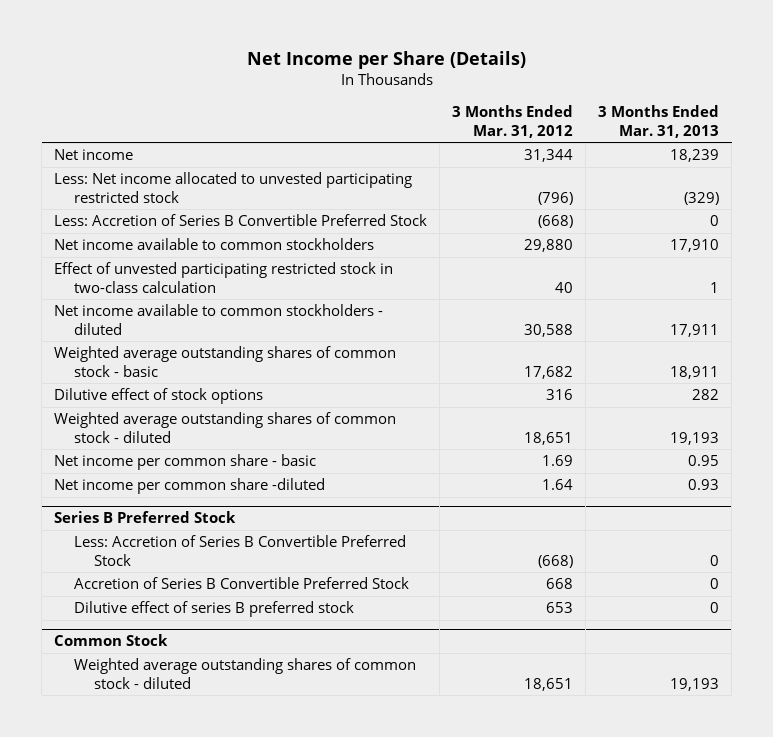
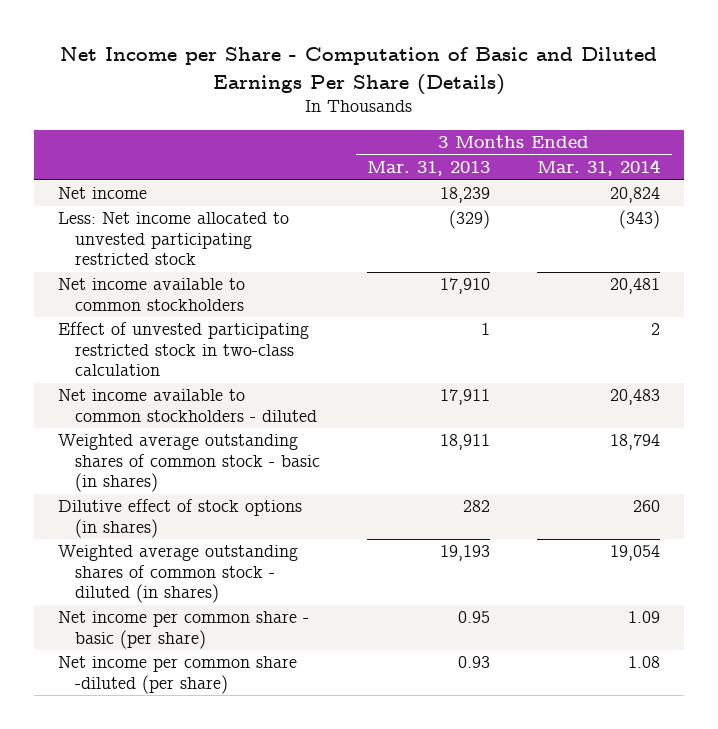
[246,50,526,69] Net Income per Share (Details) -> [60,47,658,95] Net Income per Share - Computation of Basic and Diluted Earnings Per Share (Details)
[452,105,574,138] 3 Months Ended Mar. 31, 2012 -> none
none -> [537,159,661,177] Mar. 31, 2014
[54,214,428,227] Less: Accretion of Series B Convertible Preferred Stock -> none
[54,511,237,524] Series B Preferred Stock -> none
[74,535,407,566] Less: Accretion of Series B Convertible Preferred Stock -> none
[74,577,410,590] Accretion of Series B Convertible Preferred Stock -> none
[74,601,355,618] Dilutive effect of series B preferred stock -> none
[54,634,169,647] Common Stock -> none
[74,658,417,689] Weighted average outstanding shares of common stock - diluted -> none
[54,346,397,377] Weighted average outstanding shares of common stock - basic -> [57,434,321,493] Weighted average outstanding shares of common stock - basic (in shares)
[54,388,264,405] Dilutive effect of stock options -> [57,499,302,538] Dilutive effect of stock options (in shares)
[54,412,397,443] Weighted average outstanding shares of common stock - diluted -> [57,545,298,604] Weighted average outstanding shares of common stock - diluted (in shares)
[54,454,317,471] Net income per common share - basic -> [57,611,309,649] Net income per common share - basic (per share)
[54,478,326,495] Net income per common share -diluted -> [57,656,297,694] Net income per common share -diluted (per share)

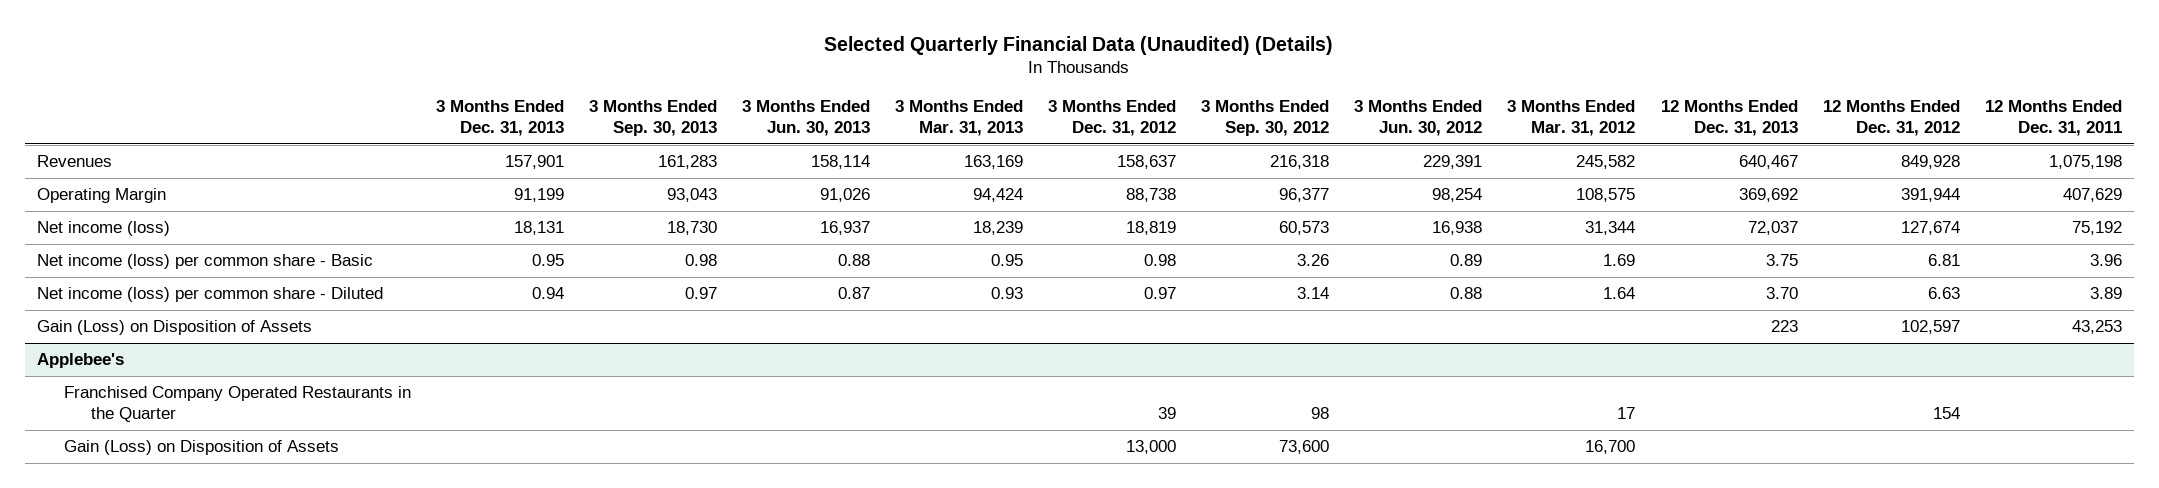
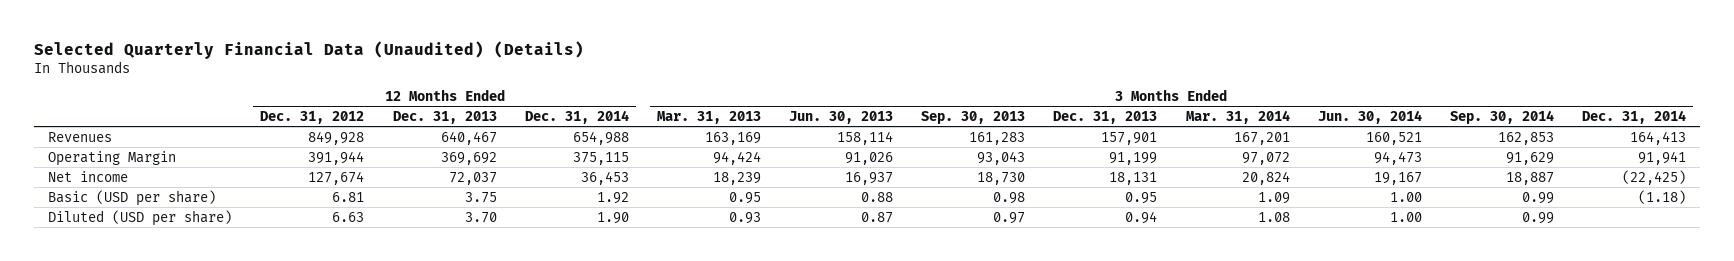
[1048,100,1177,137] 3 Months Ended Dec. 31, 2012 -> none
[1201,100,1330,137] 3 Months Ended Sep. 30, 2012 -> none
[1354,100,1483,137] 3 Months Ended Jun. 30, 2012 -> none
[1507,100,1636,137] 3 Months Ended Mar. 31, 2012 -> none
[1984,100,2122,137] 12 Months Ended Dec. 31, 2011 -> none
none -> [524,109,629,124] Dec. 31, 2014
none -> [1185,109,1290,124] Mar. 31, 2014
none -> [1317,109,1422,124] Jun. 30, 2014
none -> [1449,109,1554,124] Sep. 30, 2014
none -> [1582,109,1687,124] Dec. 31, 2014
[37,320,313,336] Gain (Loss) on Disposition of Assets -> none
[37,353,125,369] Applebee's -> none
[64,386,412,423] Franchised Company Operated Restaurants in the Quarter -> none
[64,440,340,456] Gain (Loss) on Disposition of Assets -> none
[37,221,171,237] Net income (loss) -> [48,170,129,182] Net income
[37,254,374,270] Net income (loss) per common share - Basic -> [48,189,217,206] Basic (USD per share)
[37,287,384,303] Net income (loss) per common share - Diluted -> [48,209,233,226] Diluted (USD per share)

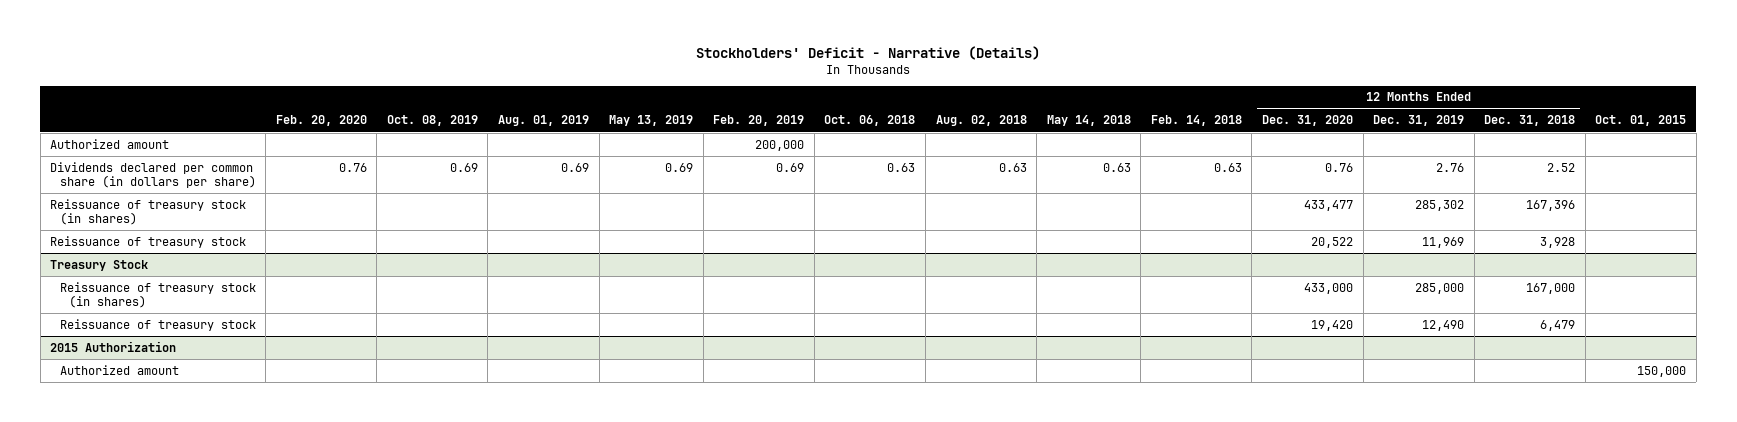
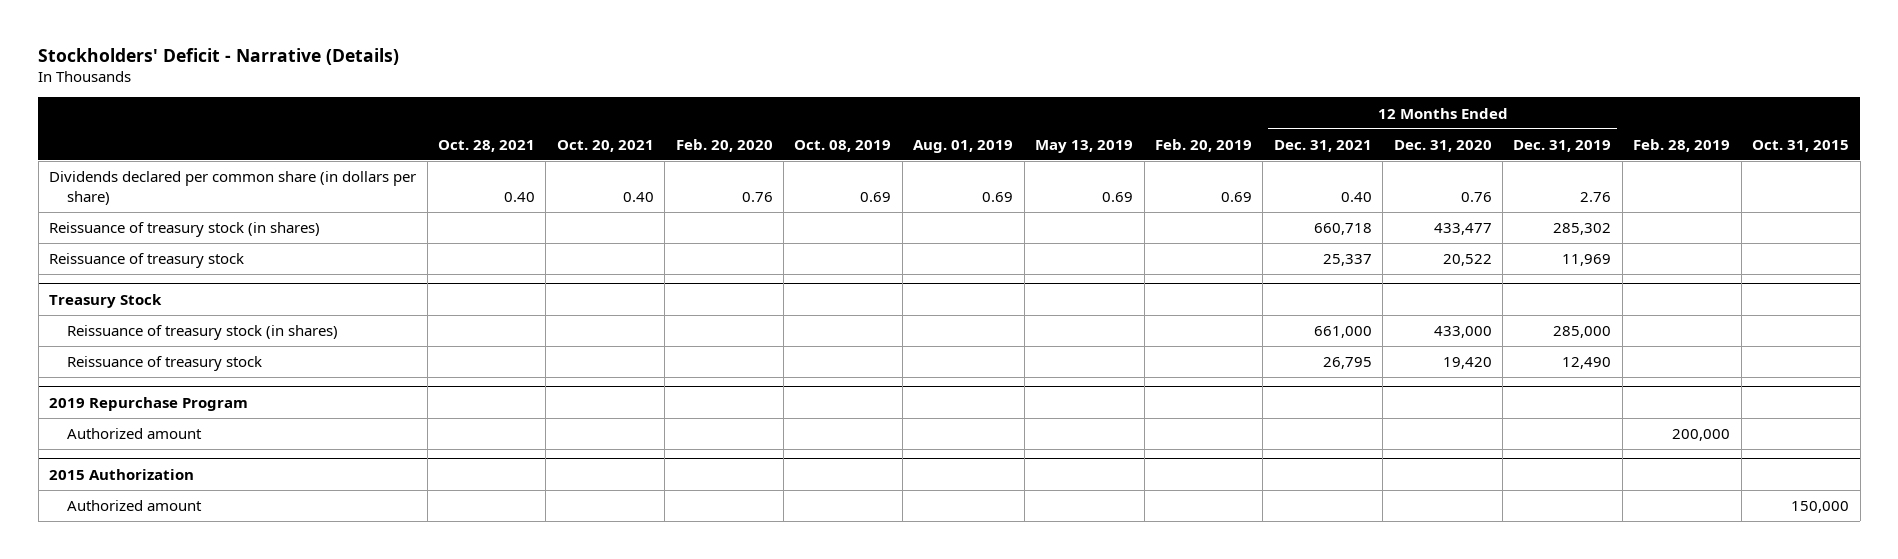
[824,115,916,127] Oct. 06, 2018 -> none
[935,115,1027,127] Aug. 02, 2018 -> none
[1046,115,1131,127] May 14, 2018 -> none
[1150,115,1242,127] Feb. 14, 2018 -> none
[1484,115,1576,127] Dec. 31, 2018 -> none
[1595,115,1687,127] Oct. 01, 2015 -> none
none -> [437,139,535,152] Oct. 28, 2021
none -> [556,139,654,152] Oct. 20, 2021
none -> [1273,139,1372,152] Dec. 31, 2021
none -> [1633,138,1731,152] Feb. 28, 2019
none -> [1752,139,1850,152] Oct. 31, 2015
[50,138,170,149] Authorized amount -> none
none -> [49,396,249,411] 2019 Repurchase Program
none -> [67,428,203,440] Authorized amount

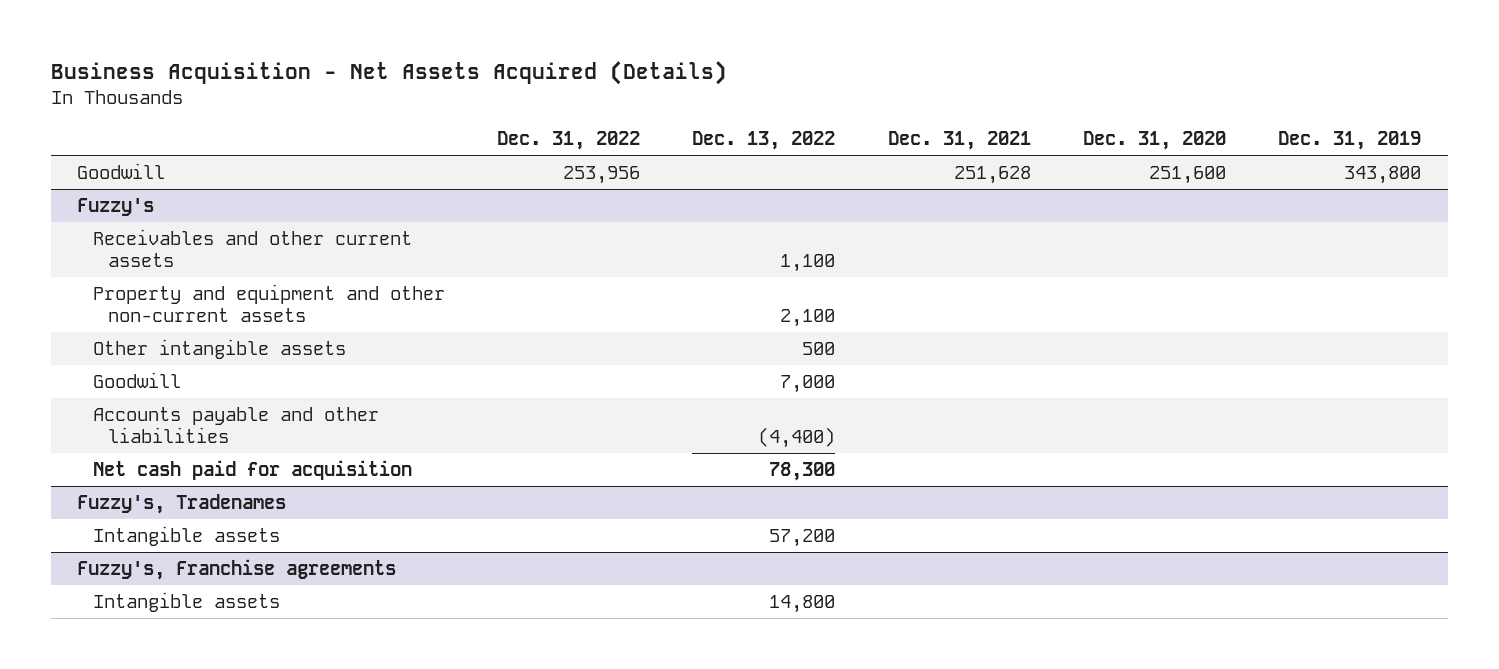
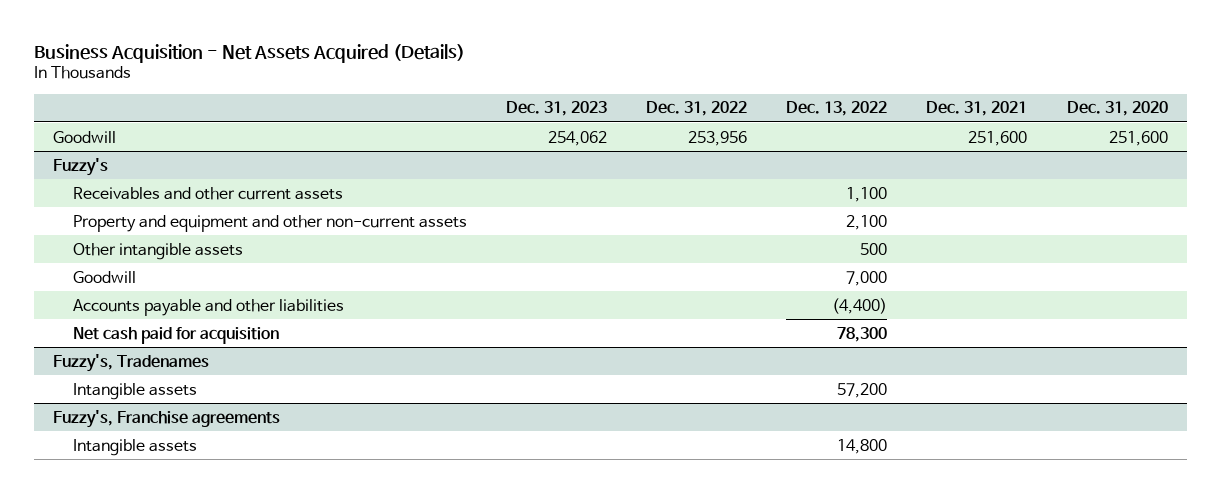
[1278,131,1422,151] Dec. 31, 2019 -> none
none -> [505,101,607,117] Dec. 31, 2023
[953,165,1031,184] 251,628 -> [968,130,1028,146] 251,600

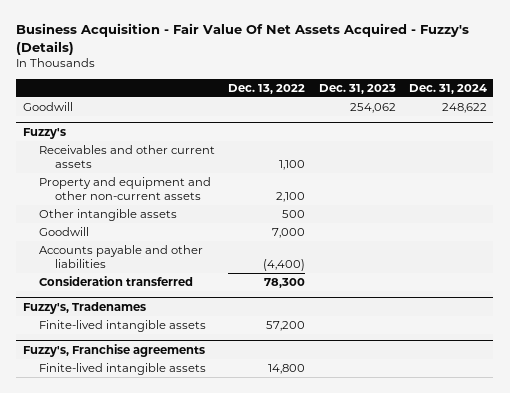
[33,43,465,63] Business Acquisition - Net Assets Acquired (Details) -> [16,22,470,55] Business Acquisition - Fair Value Of Net Assets Acquired - Fuzzy's (Details)
[646,101,748,117] Dec. 31, 2022 -> none
[926,101,1028,117] Dec. 31, 2021 -> none
[1066,101,1168,117] Dec. 31, 2020 -> none
none -> [408,83,487,94] Dec. 31, 2024
[72,326,279,344] Net cash paid for acquisition -> [39,275,194,286] Consideration transferred
[72,382,197,400] Intangible assets -> [39,319,207,332] Finite-lived intangible assets
[72,438,197,456] Intangible assets -> [39,362,207,375] Finite-lived intangible assets

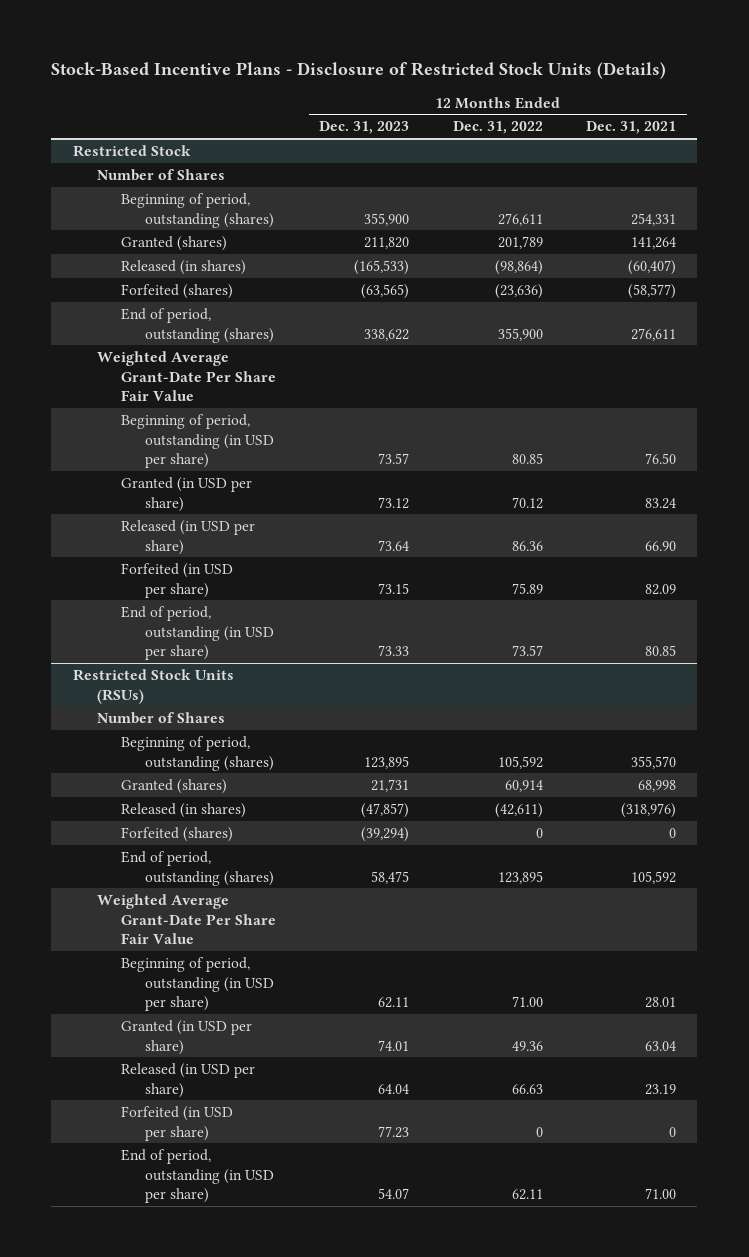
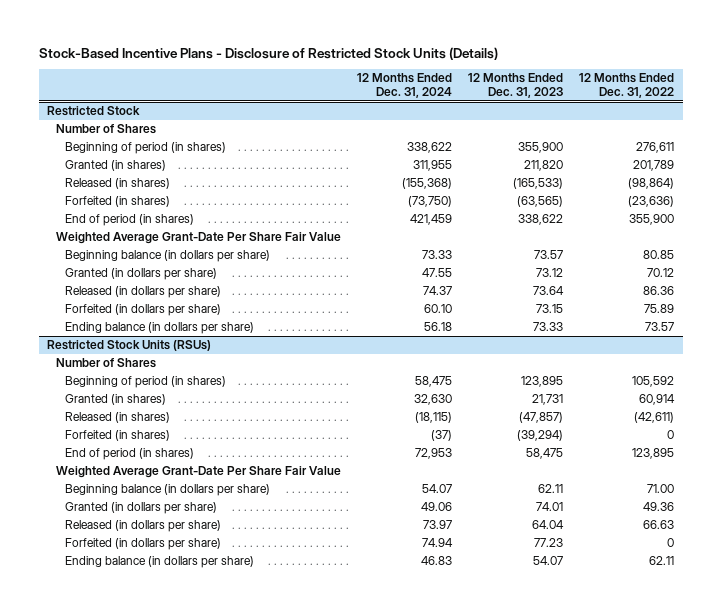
[585,121,676,135] Dec. 31, 2021 -> none
none -> [357,73,453,99] 12 Months Ended Dec. 31, 2024
[121,192,275,228] Beginning of period, outstanding (shares) -> [65,142,227,155] Beginning of period (in shares)
[121,235,228,251] Granted (shares) -> [65,160,167,172] Granted (in shares)
[121,283,234,299] Forfeited (shares) -> [65,196,171,208] Forfeited (in shares)
[121,307,275,343] End of period, outstanding (shares) -> [65,214,195,227] End of period (in shares)
[121,413,275,469] Beginning of period, outstanding (in USD per share) -> [65,250,271,263] Beginning balance (in dollars per share)
[121,476,253,512] Granted (in USD per share) -> [65,268,218,281] Granted (in dollars per share)
[121,519,256,555] Released (in USD per share) -> [65,286,222,299] Released (in dollars per share)
[121,562,234,598] Forfeited (in USD per share) -> [65,304,222,317] Forfeited (in dollars per share)
[121,605,275,661] End of period, outstanding (in USD per share) -> [65,322,255,335] Ending balance (in dollars per share)
[121,735,275,771] Beginning of period, outstanding (shares) -> [65,376,227,389] Beginning of period (in shares)
[121,778,228,794] Granted (shares) -> [65,394,167,406] Granted (in shares)
[121,826,234,842] Forfeited (shares) -> [65,430,171,442] Forfeited (in shares)
[121,850,275,886] End of period, outstanding (shares) -> [65,448,195,461] End of period (in shares)
[121,956,275,1012] Beginning of period, outstanding (in USD per share) -> [65,484,271,497] Beginning balance (in dollars per share)
[121,1019,253,1055] Granted (in USD per share) -> [65,502,218,515] Granted (in dollars per share)
[121,1062,256,1098] Released (in USD per share) -> [65,520,222,533] Released (in dollars per share)
[121,1105,234,1141] Forfeited (in USD per share) -> [65,538,222,551] Forfeited (in dollars per share)
[121,1148,275,1204] End of period, outstanding (in USD per share) -> [65,556,255,569] Ending balance (in dollars per share)

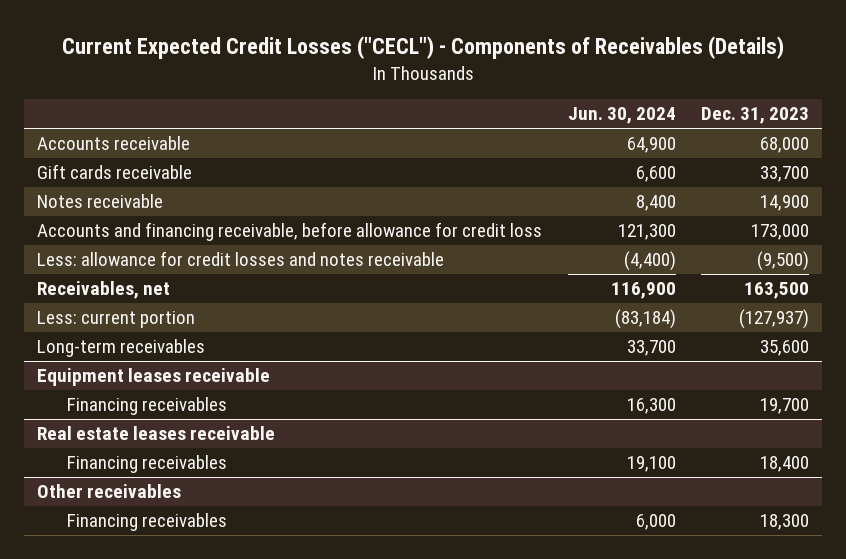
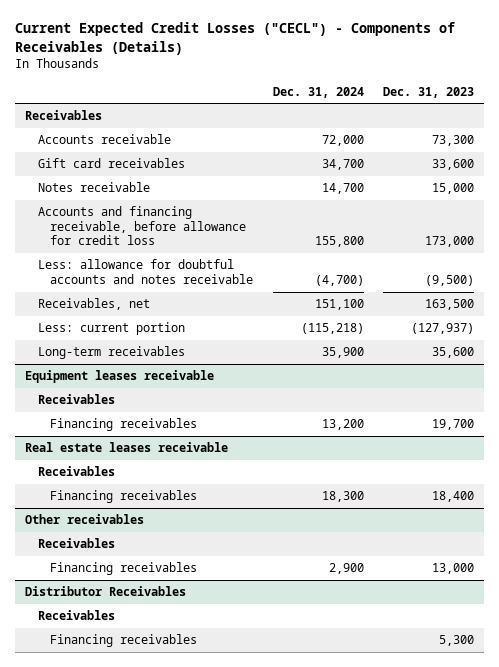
[567,107,676,125] Jun. 30, 2024 -> none
none -> [272,86,364,98] Dec. 31, 2024
none -> [24,110,102,121] Receivables
[760,137,810,154] 68,000 -> [431,135,474,147] 73,300
[36,164,192,180] Gift cards receivable -> [37,158,185,169] Gift card receivables
[760,166,810,183] 33,700 -> [431,159,474,171] 33,600
[760,195,810,212] 14,900 -> [431,183,474,195] 15,000
[36,251,444,267] Less: allowance for credit losses and notes receivable -> [37,259,254,284] Less: allowance for doubtful accounts and notes receivable
none -> [37,394,115,405] Receivables
none -> [37,466,115,477] Receivables
none -> [37,538,115,549] Receivables
[760,514,810,531] 18,300 -> [431,563,474,575] 13,000
none -> [24,586,186,597] Distributor Receivables
none -> [37,610,115,621] Receivables
none -> [50,634,198,648] Financing receivables

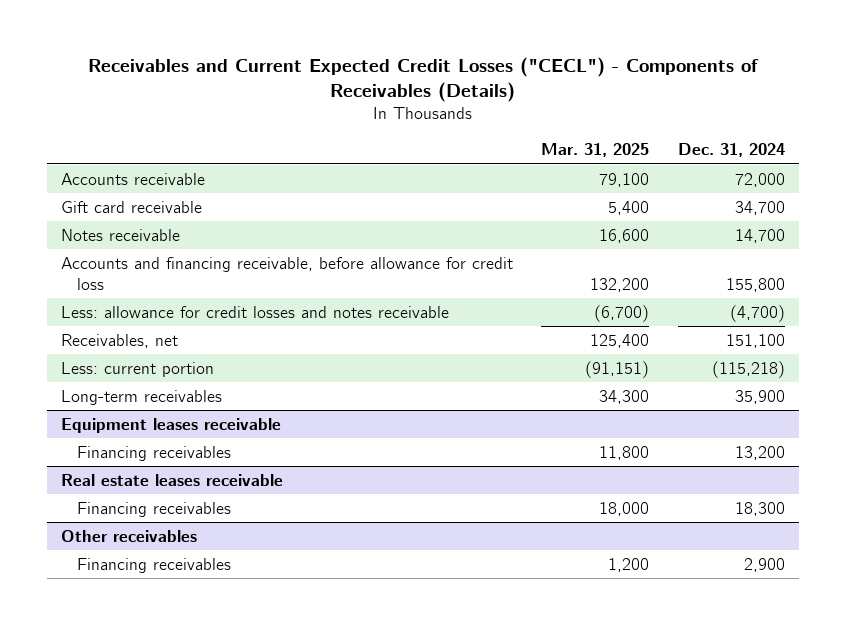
[15,22,456,55] Current Expected Credit Losses ("CECL") - Components of Receivables (Details) -> [87,57,759,103] Receivables and Current Expected Credit Losses ("CECL") - Components of Receivables (Details)
[382,86,474,98] Dec. 31, 2023 -> none
none -> [541,143,650,158] Mar. 31, 2025
[24,110,102,121] Receivables -> none
[37,158,185,169] Gift card receivables -> [60,200,202,213] Gift card receivable
[37,259,254,284] Less: allowance for doubtful accounts and notes receivable -> [60,305,449,318] Less: allowance for credit losses and notes receivable
[37,394,115,405] Receivables -> none
[37,466,115,477] Receivables -> none
[37,538,115,549] Receivables -> none
[24,586,186,597] Distributor Receivables -> none
[37,610,115,621] Receivables -> none
[50,634,198,648] Financing receivables -> none

